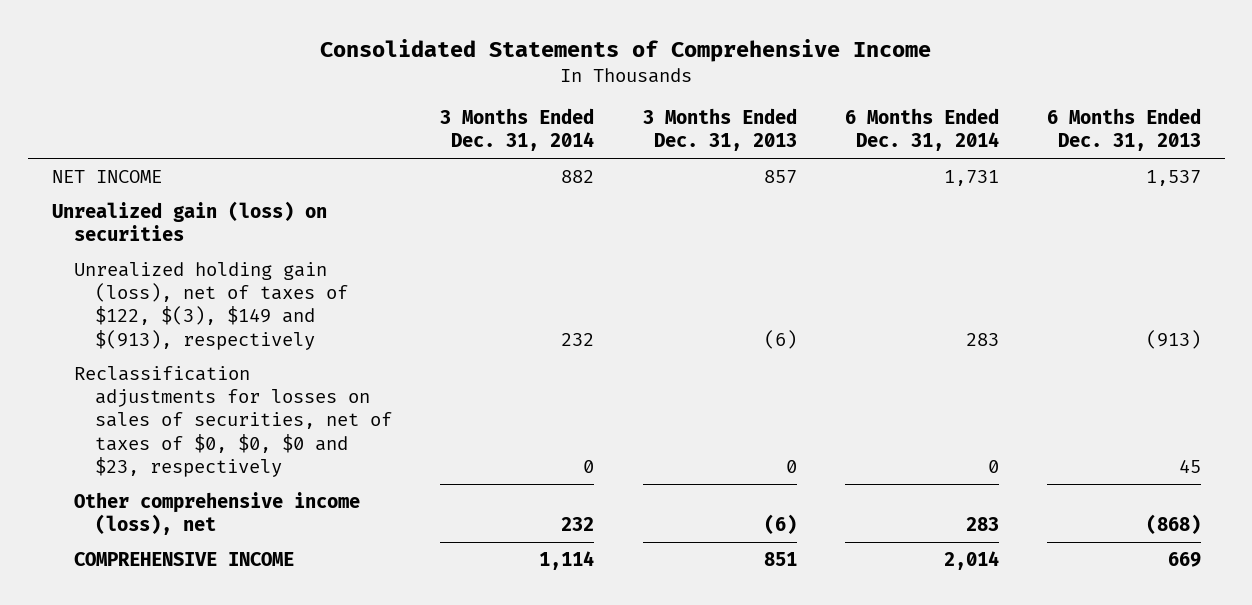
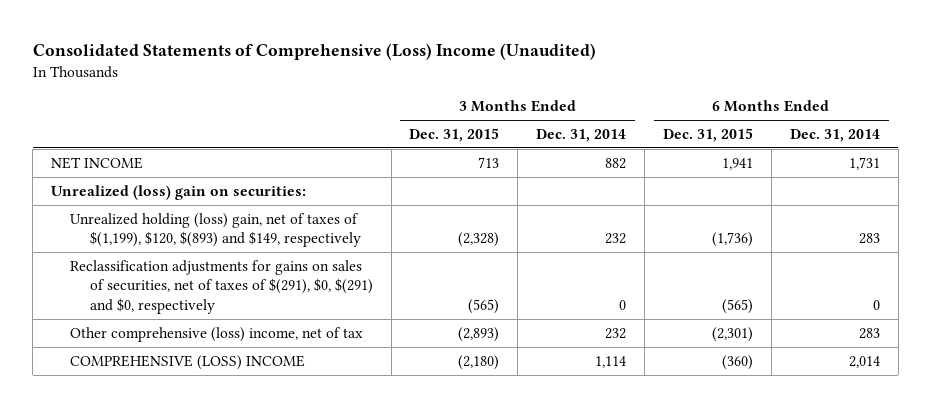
[320,38,932,62] Consolidated Statements of Comprehensive Income -> [32,43,596,61] Consolidated Statements of Comprehensive (Loss) Income (Unaudited)
[642,108,797,152] 3 Months Ended Dec. 31, 2013 -> none
[1046,108,1201,152] 6 Months Ended Dec. 31, 2013 -> none
none -> [409,128,500,143] Dec. 31, 2015
none -> [662,128,753,143] Dec. 31, 2015
[51,200,327,242] Unrealized gain (loss) on securities -> [50,184,306,200] Unrealized (loss) gain on securities:
[73,261,349,350] Unrealized holding gain (loss), net of taxes of $122, $(3), $149 and $(913), respectively -> [70,212,361,248] Unrealized holding (loss) gain, net of taxes of $(1,199), $120, $(893) and $149, respectively
[73,365,393,477] Reclassification adjustments for losses on sales of securities, net of taxes of $0, $0, $0 and $23, respectively -> [70,259,373,314] Reclassification adjustments for gains on sales of securities, net of taxes of $(291), $0, $(291) and $0, respectively
[73,491,360,536] Other comprehensive income (loss), net -> [70,326,364,342] Other comprehensive (loss) income, net of tax
[73,551,294,566] COMPREHENSIVE INCOME -> [70,354,306,370] COMPREHENSIVE (LOSS) INCOME

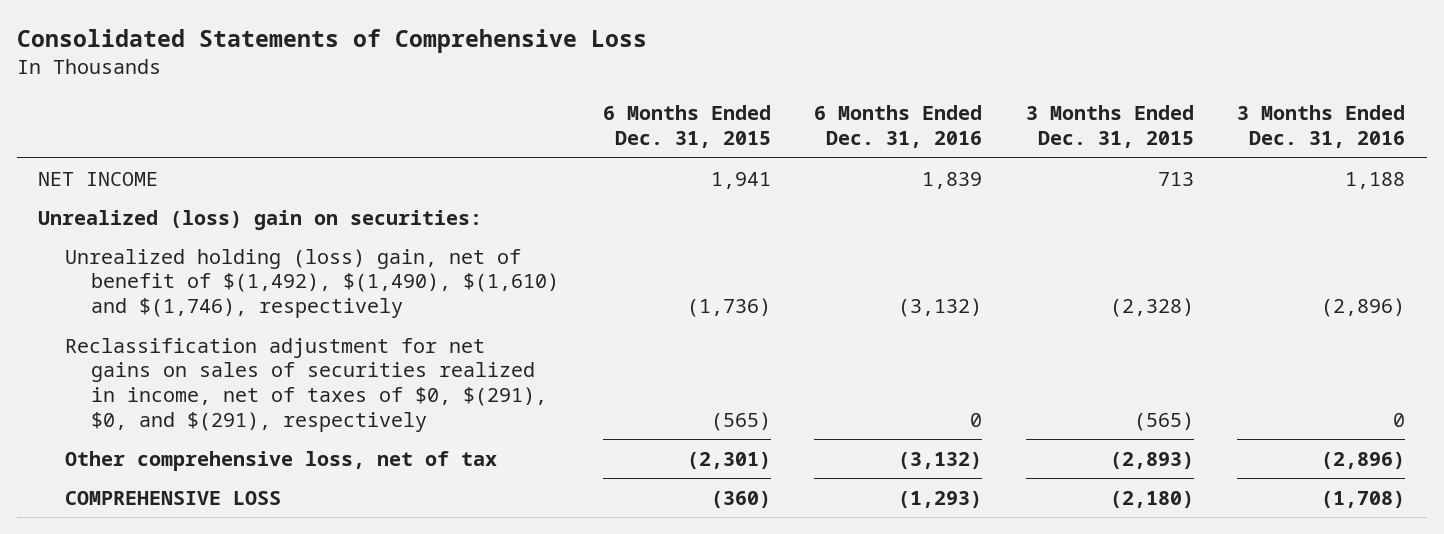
[32,43,596,61] Consolidated Statements of Comprehensive (Loss) Income (Unaudited) -> [16,29,647,54] Consolidated Statements of Comprehensive Loss
[536,129,627,143] Dec. 31, 2014 -> none
[789,129,880,143] Dec. 31, 2014 -> none
none -> [814,105,983,149] 6 Months Ended Dec. 31, 2016
none -> [1237,105,1406,149] 3 Months Ended Dec. 31, 2016
[70,212,361,248] Unrealized holding (loss) gain, net of taxes of $(1,199), $120, $(893) and $149, respectively -> [64,248,560,319] Unrealized holding (loss) gain, net of benefit of $(1,492), $(1,490), $(1,610) and $(1,746), respectively
[70,259,373,314] Reclassification adjustments for gains on sales of securities, net of taxes of $(291), $0, $(291) and $0, respectively -> [64,337,548,433] Reclassification adjustment for net gains on sales of securities realized in income, net of taxes of $0, $(291), $0, and $(291), respectively
[70,326,364,342] Other comprehensive (loss) income, net of tax -> [64,450,497,471] Other comprehensive loss, net of tax
[70,354,306,370] COMPREHENSIVE (LOSS) INCOME -> [64,490,281,505] COMPREHENSIVE LOSS

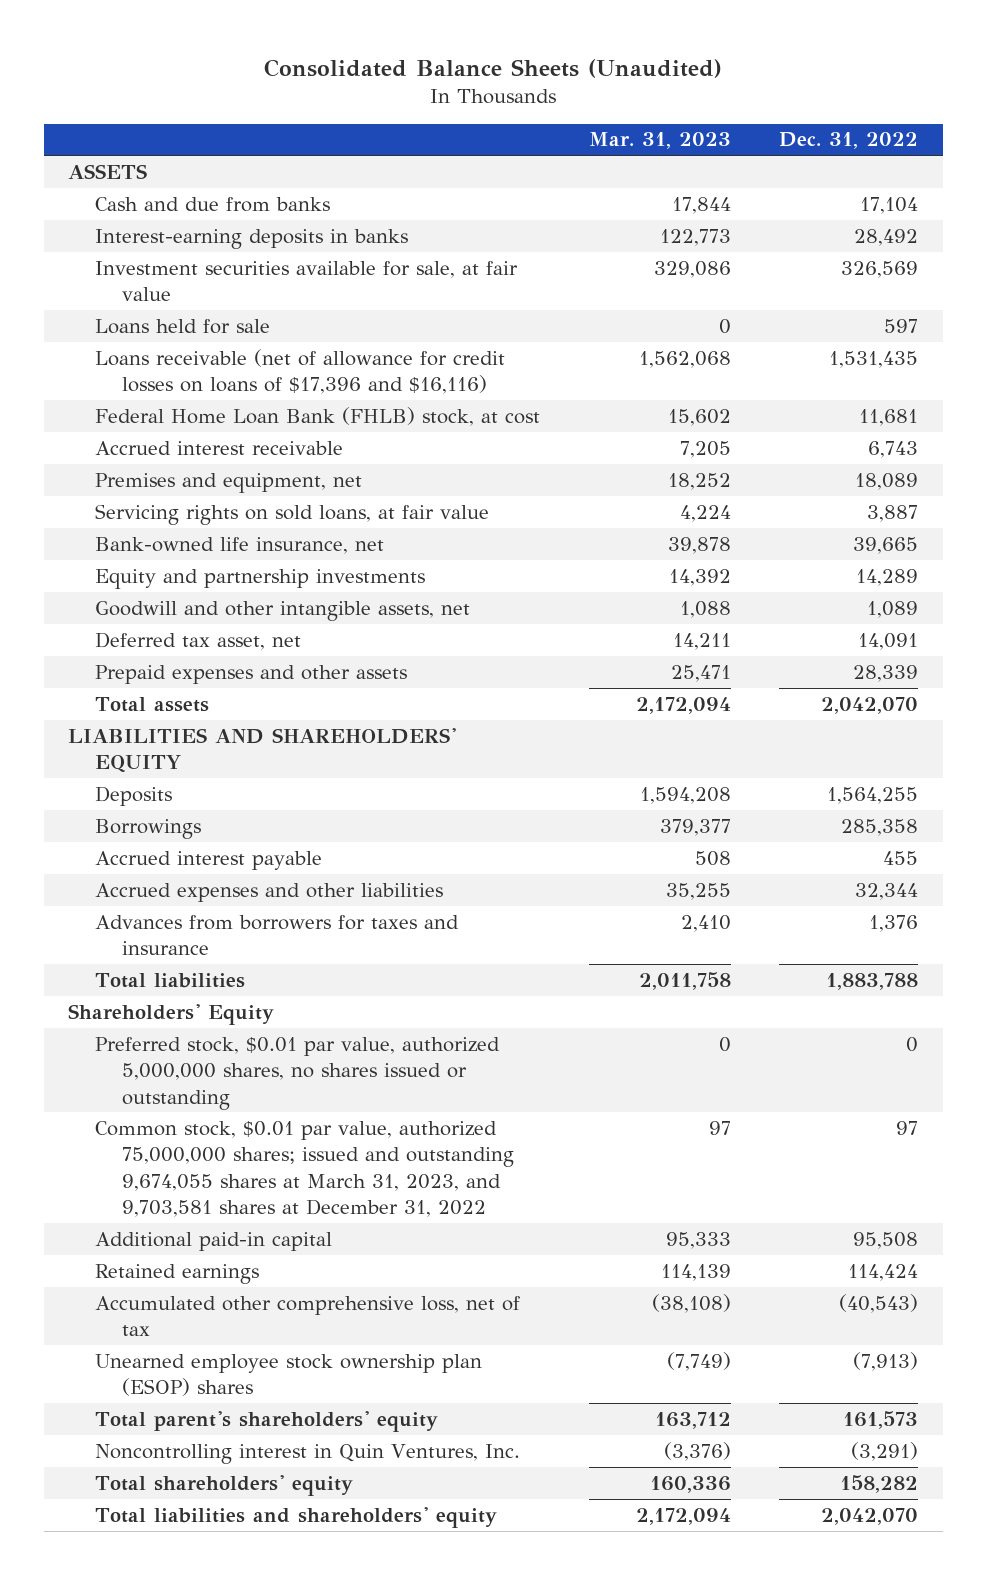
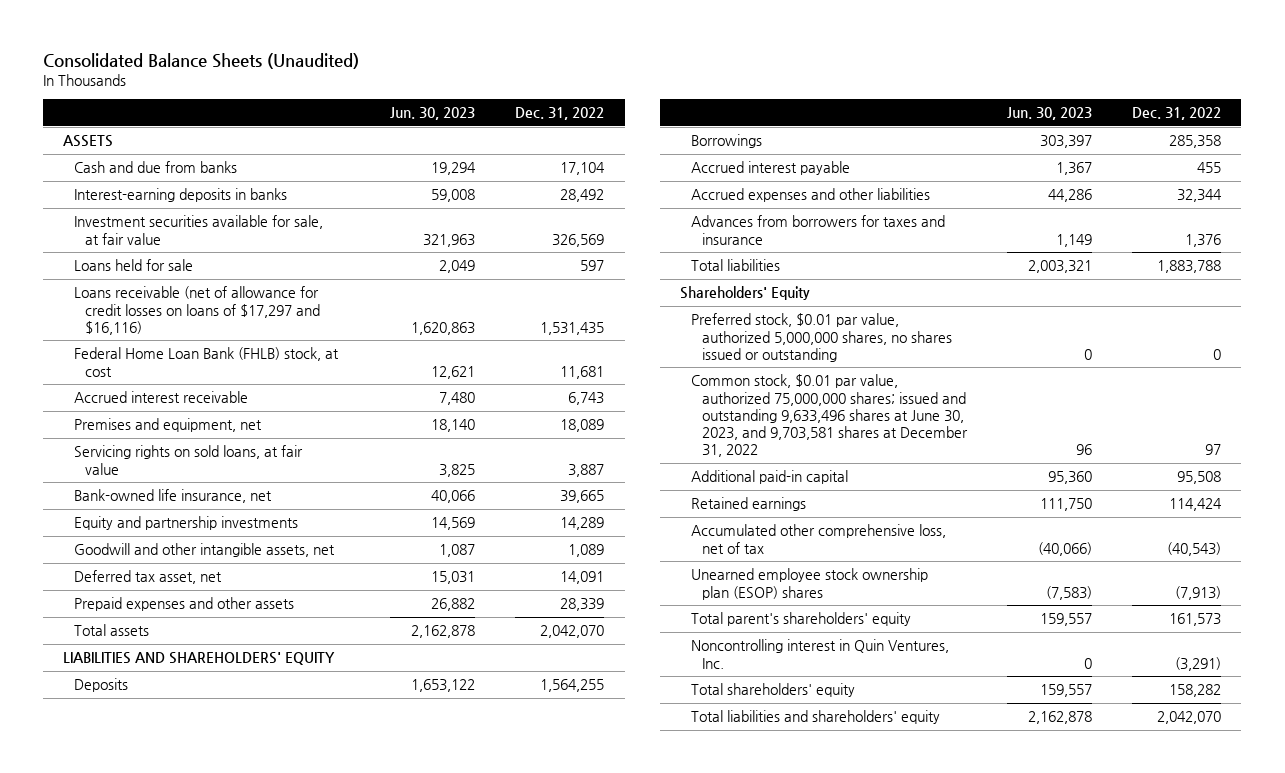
[588,132,731,150] Mar. 31, 2023 -> none
none -> [390,107,476,121] Jun. 30, 2023
[95,348,506,395] Loans receivable (net of allowance for credit losses on loans of $17,396 and $16,116) -> [74,286,321,335] Loans receivable (net of allowance for credit losses on loans of $17,297 and $16,116)
[95,1120,514,1217] Common stock, $0.01 par value, authorized 75,000,000 shares; issued and outstanding 9,674,055 shares at March 31, 2023, and 9,703,581 shares at December 31, 2022 -> [691,374,969,458] Common stock, $0.01 par value, authorized 75,000,000 shares; issued and outstanding 9,633,496 shares at June 30, 2023, and 9,703,581 shares at December 31, 2022

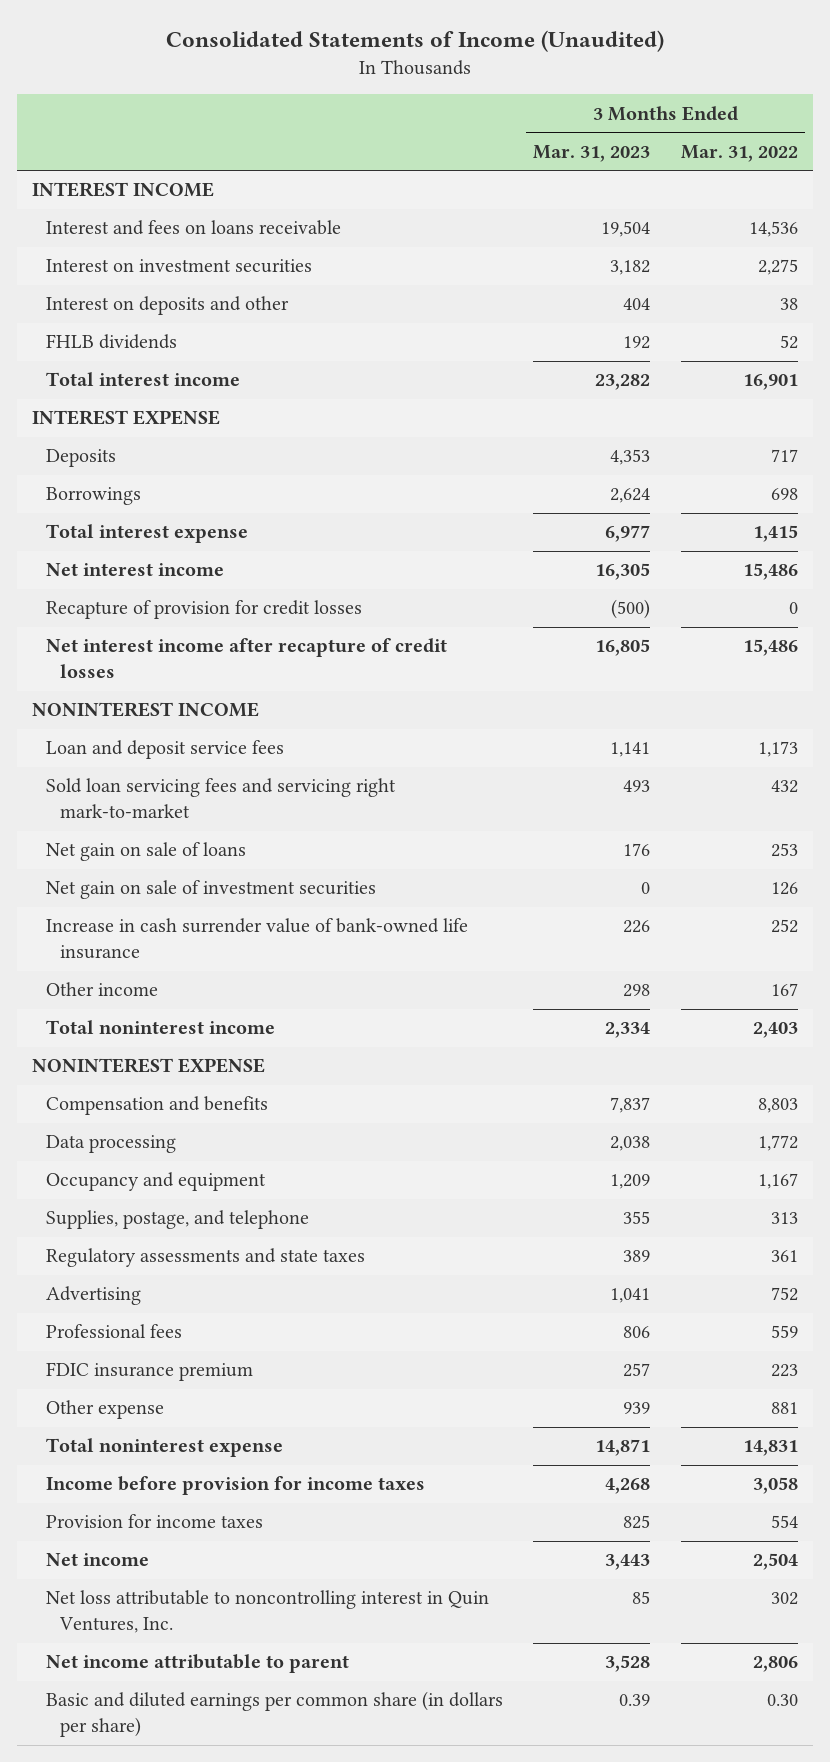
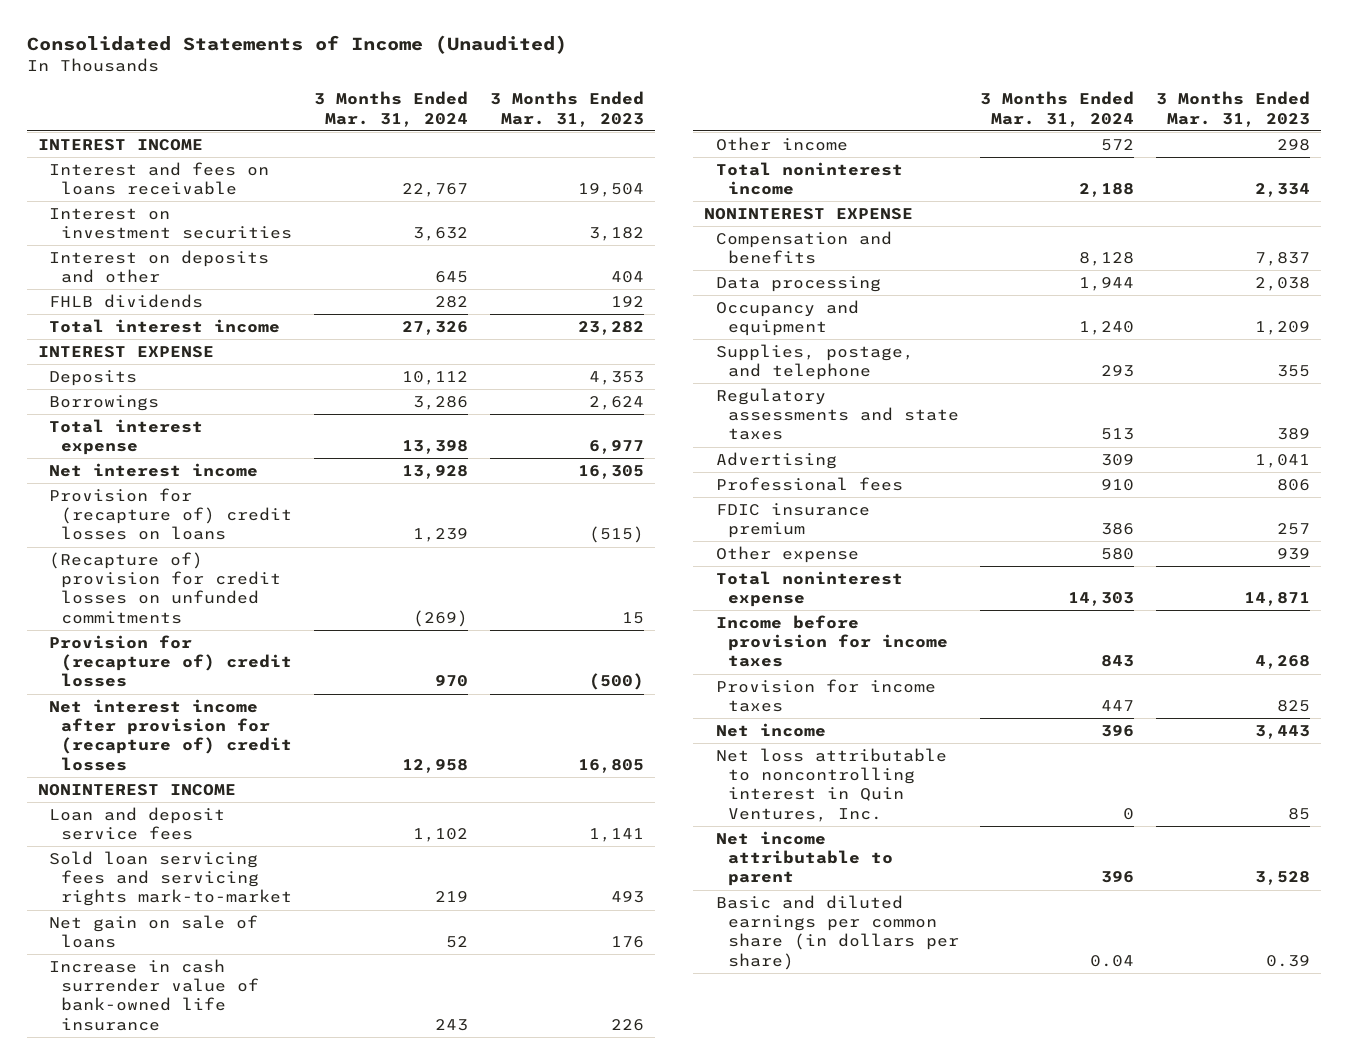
[680,144,798,162] Mar. 31, 2022 -> none
none -> [314,91,469,127] 3 Months Ended Mar. 31, 2024
none -> [49,487,293,541] Provision for (recapture of) credit losses on loans
none -> [49,551,282,624] (Recapture of) provision for credit losses on unfunded commitments
[45,600,362,620] Recapture of provision for credit losses -> [49,634,293,688] Provision for (recapture of) credit losses
[45,638,447,679] Net interest income after recapture of credit losses -> [49,698,293,771] Net interest income after provision for (recapture of) credit losses
[45,778,396,819] Sold loan servicing fees and servicing right mark-to-market -> [49,850,293,907] Sold loan servicing fees and servicing rights mark-to-market
[45,880,376,900] Net gain on sale of investment securities -> none

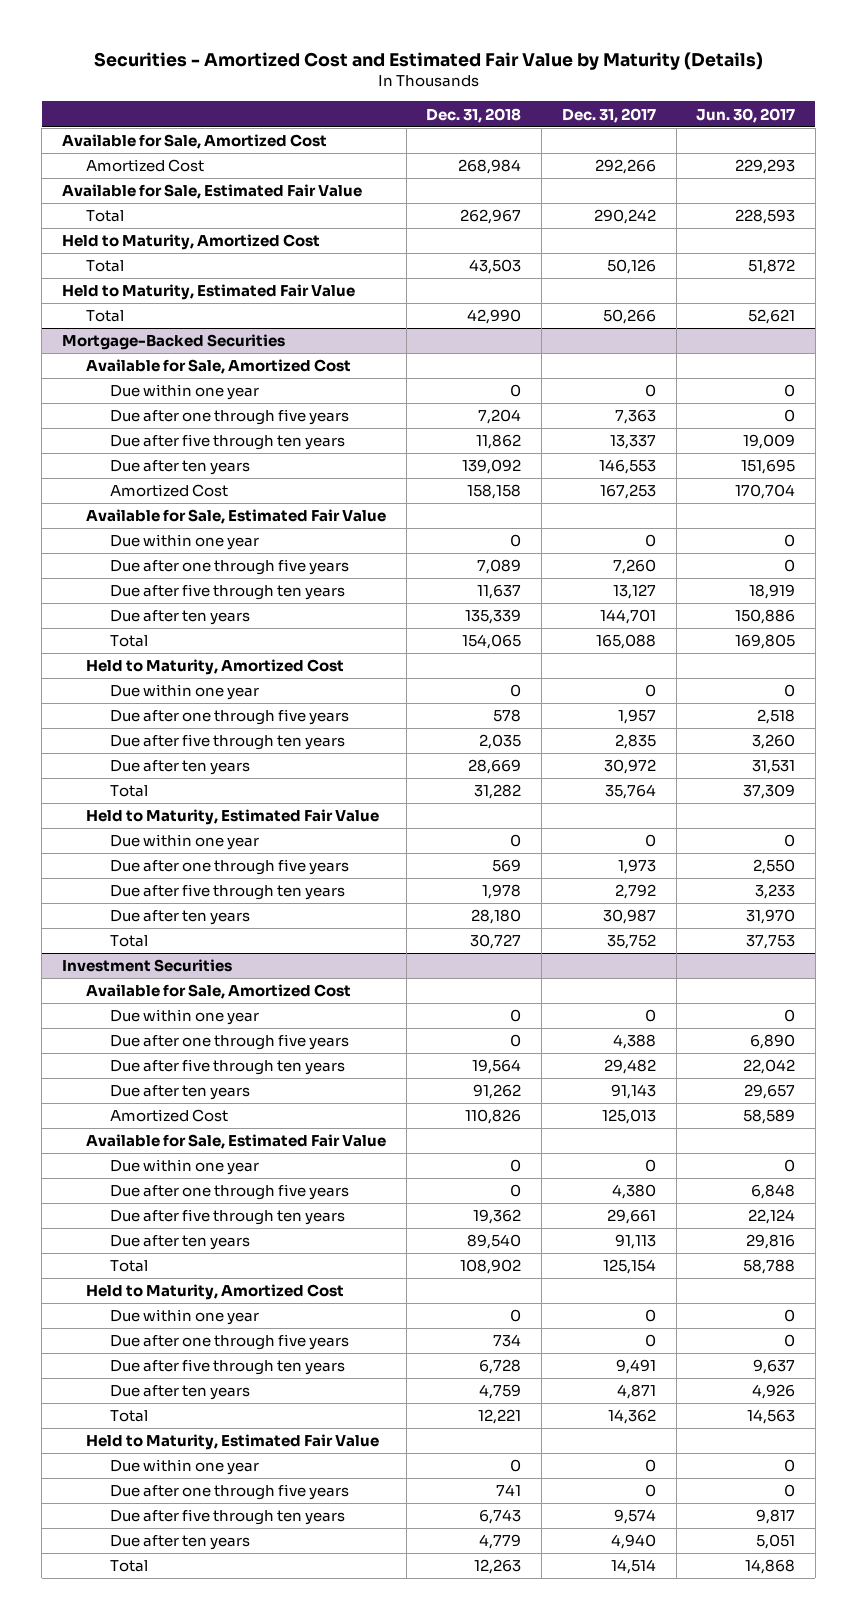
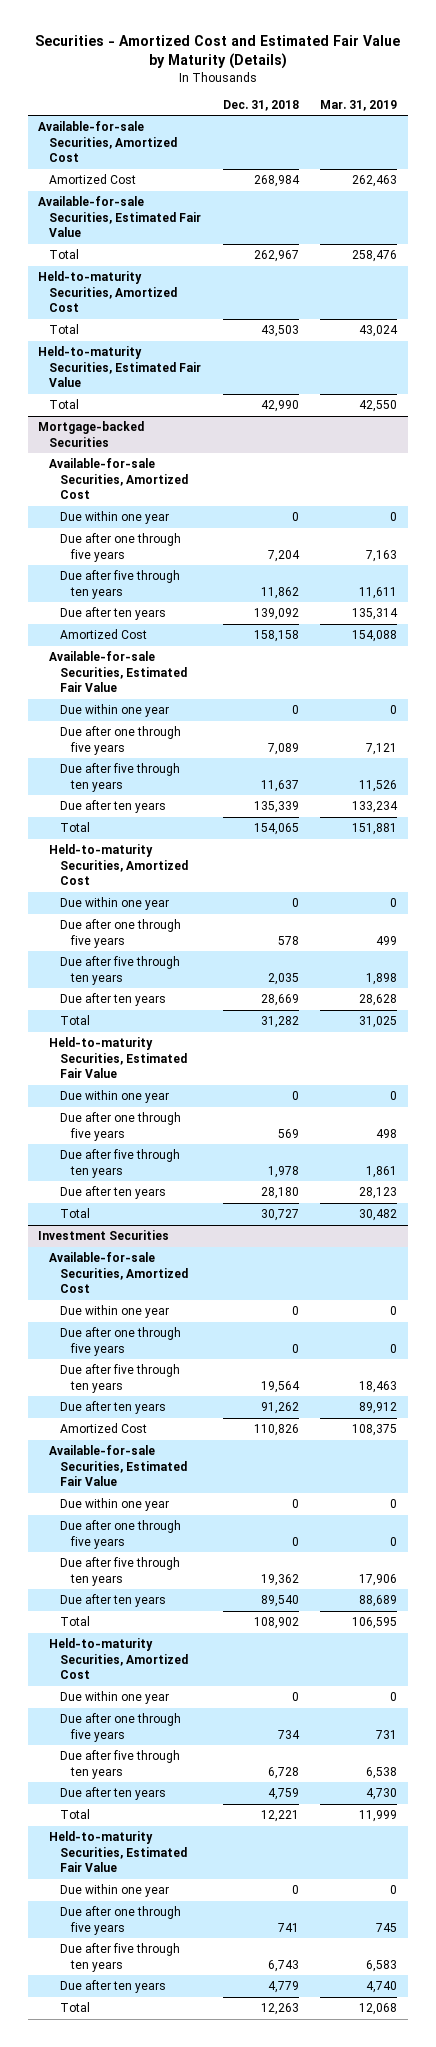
[561,107,656,123] Dec. 31, 2017 -> none
[696,107,796,123] Jun. 30, 2017 -> none
none -> [320,99,398,111] Mar. 31, 2019
[62,134,328,150] Available for Sale, Amortized Cost -> [38,121,178,163] Available-for-sale Securities, Amortized Cost
[62,184,363,200] Available for Sale, Estimated Fair Value -> [38,196,202,238] Available-for-sale Securities, Estimated Fair Value
[62,234,321,251] Held to Maturity, Amortized Cost -> [38,271,178,313] Held-to-maturity Securities, Amortized Cost
[62,284,356,301] Held to Maturity, Estimated Fair Value -> [38,346,202,388] Held-to-maturity Securities, Estimated Fair Value
[62,334,286,351] Mortgage-Backed Securities -> [38,421,145,447] Mortgage-backed Securities
[85,359,351,375] Available for Sale, Amortized Cost -> [49,458,189,500] Available-for-sale Securities, Amortized Cost
[85,509,386,525] Available for Sale, Estimated Fair Value -> [49,651,188,693] Available-for-sale Securities, Estimated Fair Value
[85,659,344,676] Held to Maturity, Amortized Cost -> [49,844,189,886] Held-to-maturity Securities, Amortized Cost
[85,809,379,826] Held to Maturity, Estimated Fair Value -> [49,1037,188,1079] Held-to-maturity Securities, Estimated Fair Value
[85,984,351,1000] Available for Sale, Amortized Cost -> [49,1252,189,1294] Available-for-sale Securities, Amortized Cost
[85,1134,386,1150] Available for Sale, Estimated Fair Value -> [49,1445,188,1487] Available-for-sale Securities, Estimated Fair Value
[85,1284,344,1301] Held to Maturity, Amortized Cost -> [49,1638,189,1680] Held-to-maturity Securities, Amortized Cost
[85,1434,379,1451] Held to Maturity, Estimated Fair Value -> [49,1831,188,1873] Held-to-maturity Securities, Estimated Fair Value

